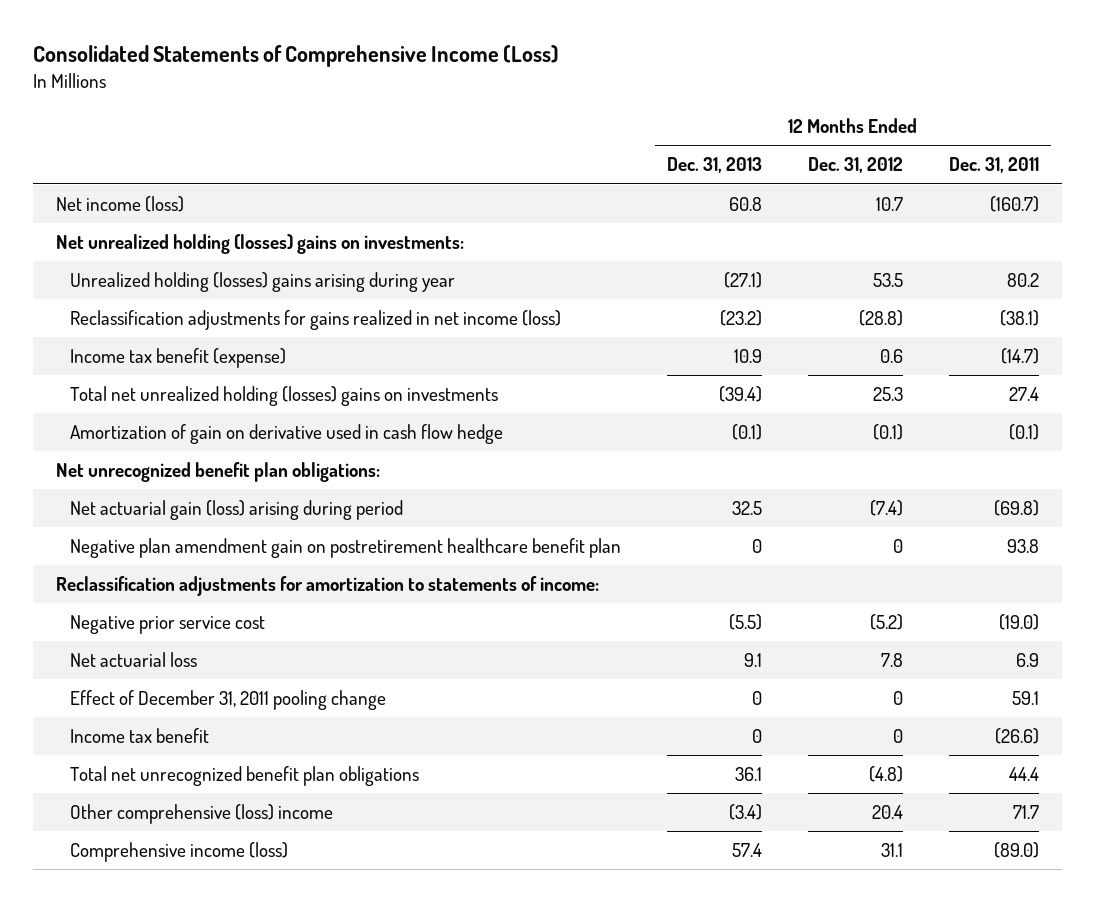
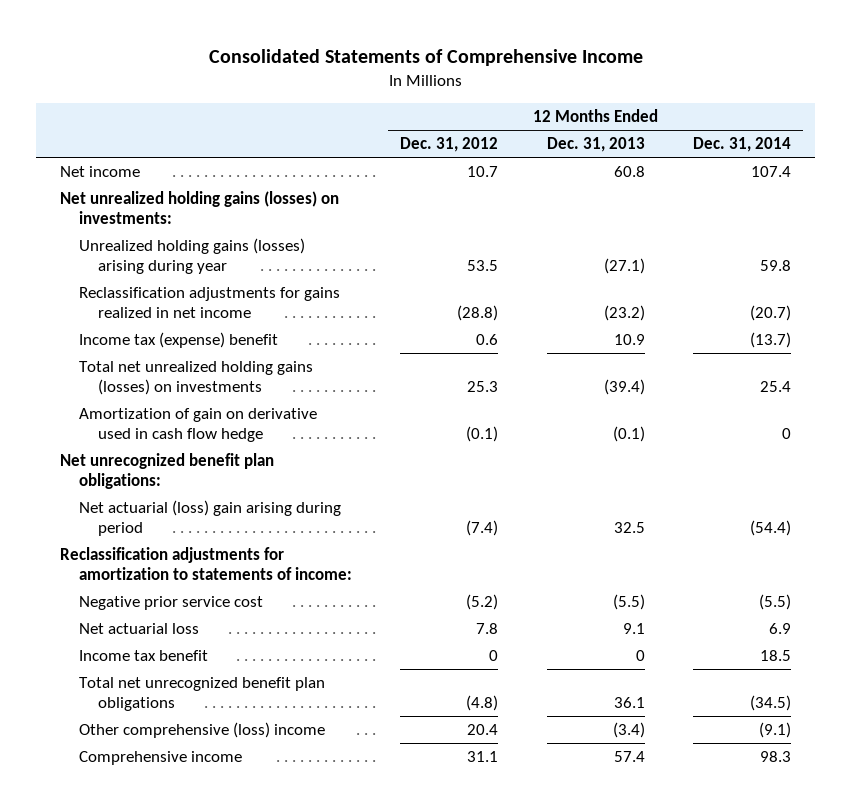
[32,45,559,68] Consolidated Statements of Comprehensive Income (Loss) -> [208,48,643,66] Consolidated Statements of Comprehensive Income
[949,157,1040,174] Dec. 31, 2011 -> none
none -> [693,137,792,153] Dec. 31, 2014
[55,196,184,213] Net income (loss) -> [60,166,141,178] Net income
[55,234,464,255] Net unrealized holding (losses) gains on investments: -> [60,191,340,225] Net unrealized holding gains (losses) on investments:
[69,272,455,293] Unrealized holding (losses) gains arising during year -> [79,238,306,275] Unrealized holding gains (losses) arising during year
[69,310,561,331] Reclassification adjustments for gains realized in net income (loss) -> [79,287,341,319] Reclassification adjustments for gains realized in net income
[69,348,286,369] Income tax benefit (expense) -> [79,332,279,349] Income tax (expense) benefit
[69,386,498,407] Total net unrealized holding (losses) gains on investments -> [79,361,314,396] Total net unrealized holding gains (losses) on investments
[69,538,621,559] Negative plan amendment gain on postretirement healthcare benefit plan -> none
[69,500,403,521] Net actuarial gain (loss) arising during period -> [79,500,342,537] Net actuarial (loss) gain arising during period
[69,690,386,711] Effect of December 31, 2011 pooling change -> none
[69,842,288,863] Comprehensive income (loss) -> [79,751,243,766] Comprehensive income

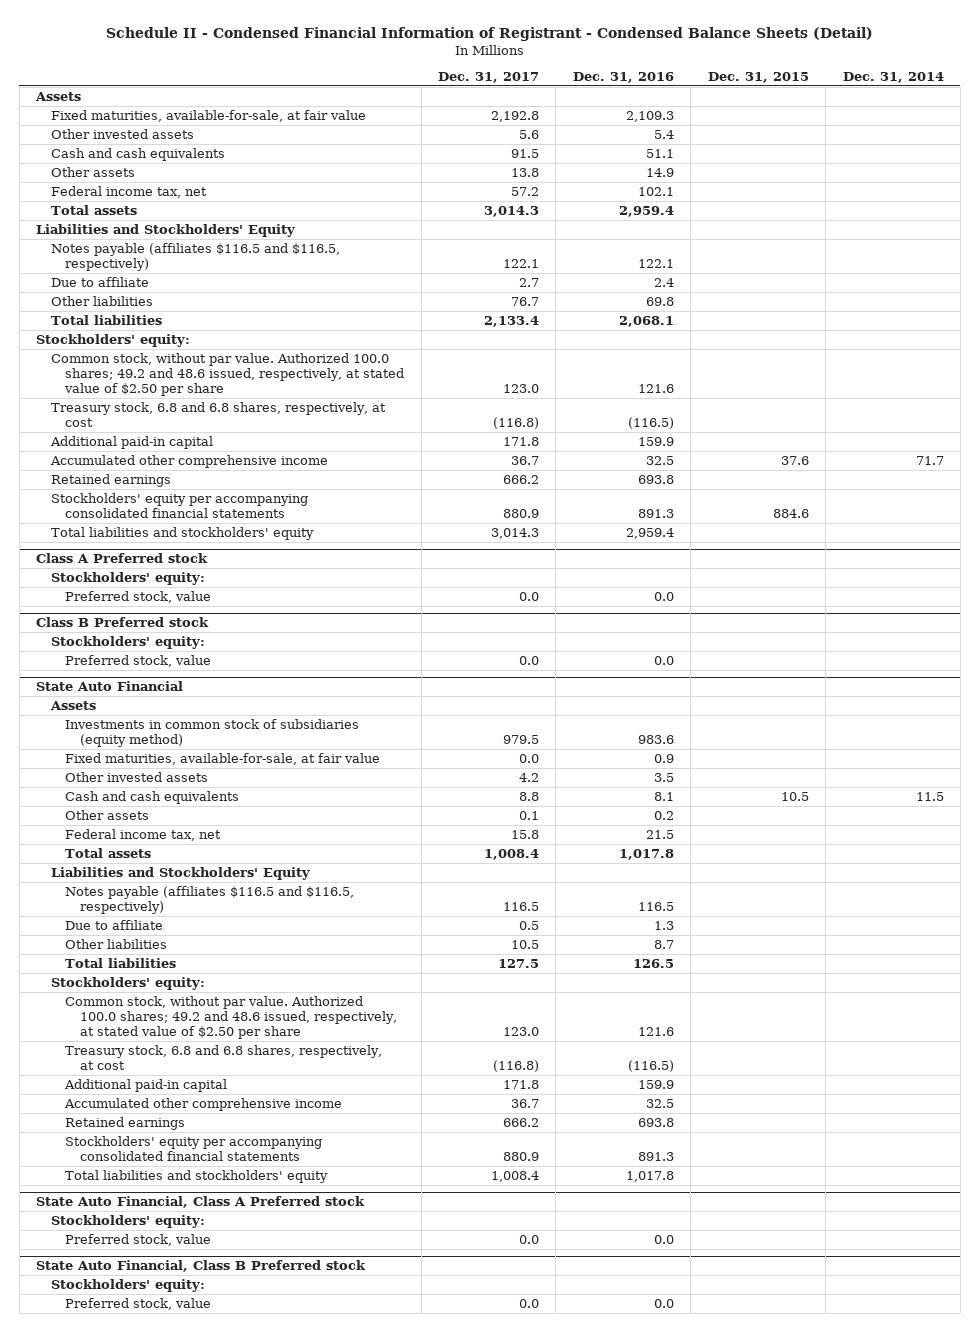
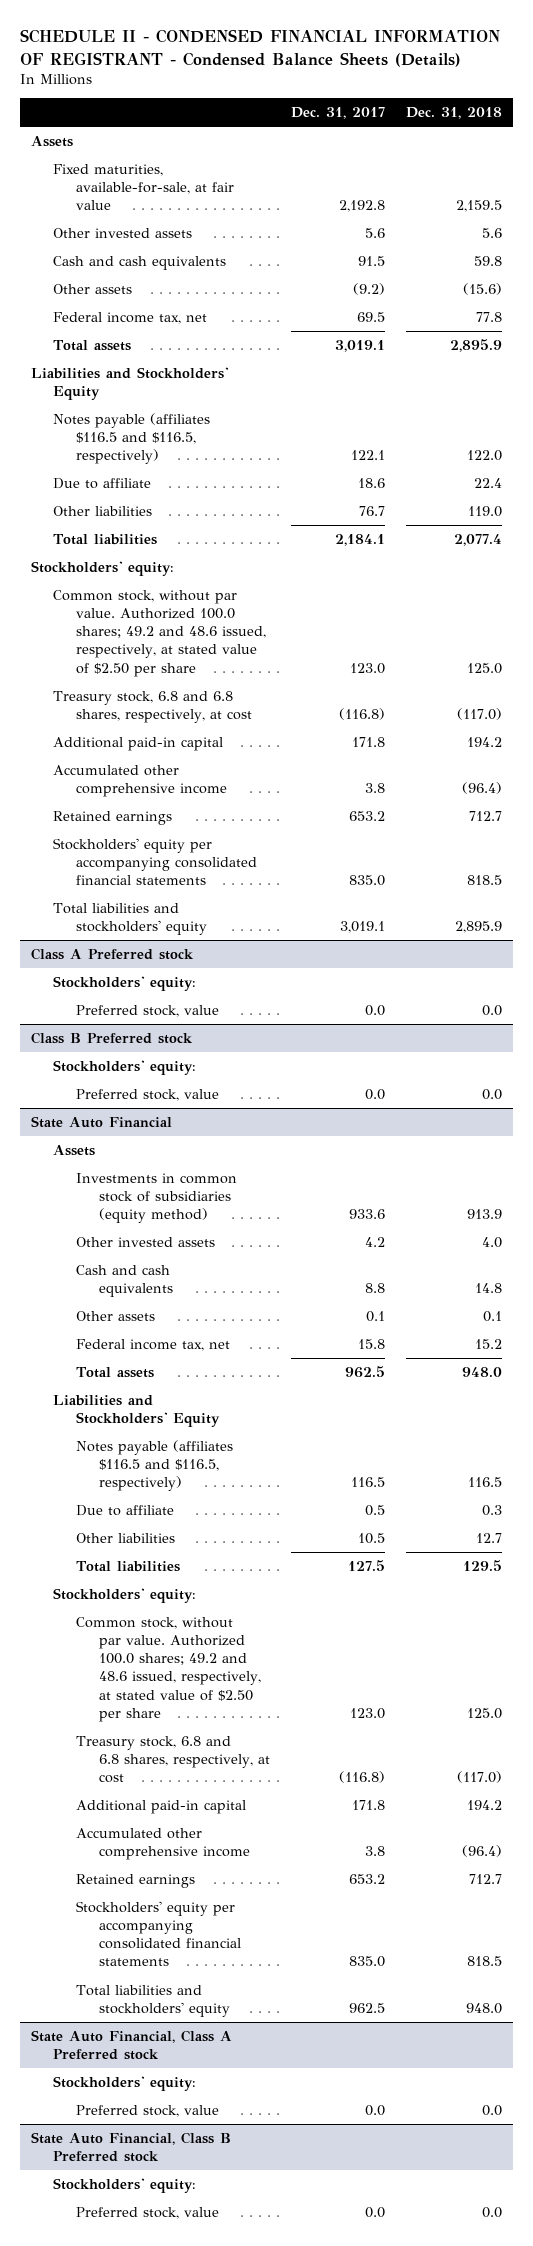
[105,27,873,42] Schedule II - Condensed Financial Information of Registrant - Condensed Balance Sheets (Detail) -> [20,29,501,67] SCHEDULE II - CONDENSED FINANCIAL INFORMATION OF REGISTRANT - Condensed Balance Sheets (Details)
[572,71,674,83] Dec. 31, 2016 -> none
[707,71,809,83] Dec. 31, 2015 -> none
[842,71,944,83] Dec. 31, 2014 -> none
none -> [406,107,503,120] Dec. 31, 2018
[510,167,539,177] 13.8 -> [353,283,386,296] (9.2)
[510,186,539,196] 57.2 -> [357,312,386,323] 69.5
[483,205,539,217] 3,014.3 -> [335,340,386,353] 3,019.1
[518,277,539,287] 2.7 -> [358,478,386,489] 18.6
[483,315,539,327] 2,133.4 -> [335,534,386,547] 2,184.1
[510,455,539,465] 36.7 -> [365,783,386,794] 3.8
[502,474,539,484] 666.2 -> [349,811,386,822] 653.2
[502,508,539,518] 880.9 -> [349,875,386,887] 835.0
[490,527,539,539] 3,014.3 -> [340,921,386,934] 3,019.1
[65,752,381,765] Fixed maturities, available-for-sale, at fair value -> none
[502,734,539,744] 979.5 -> [349,1209,386,1220] 933.6
[483,848,539,860] 1,008.4 -> [345,1366,386,1379] 962.5
[510,1098,539,1108] 36.7 -> [365,1846,386,1857] 3.8
[502,1117,539,1127] 666.2 -> [349,1874,386,1885] 653.2
[502,1151,539,1161] 880.9 -> [349,1956,386,1968] 835.0
[490,1170,539,1182] 1,008.4 -> [349,2003,386,2014] 962.5

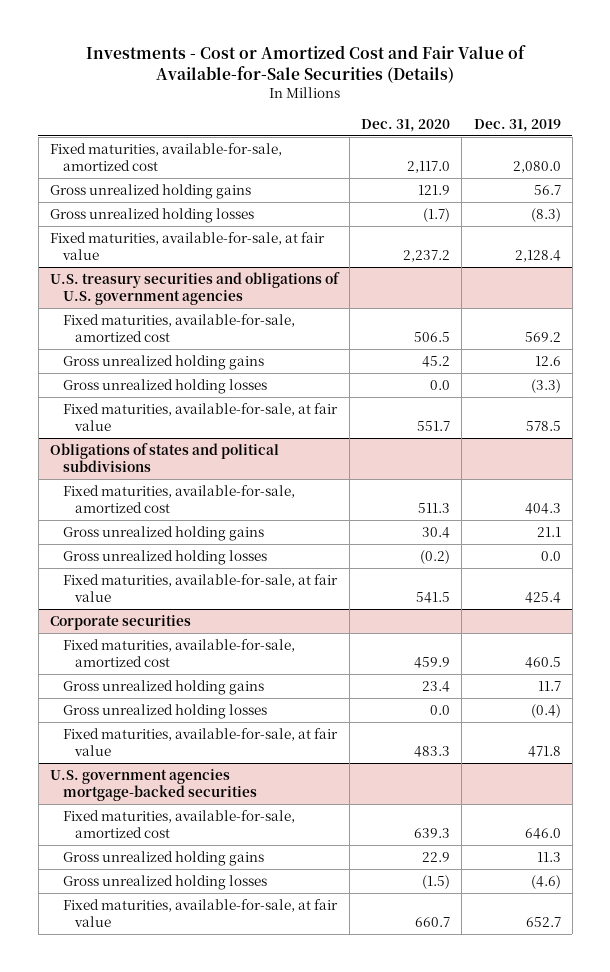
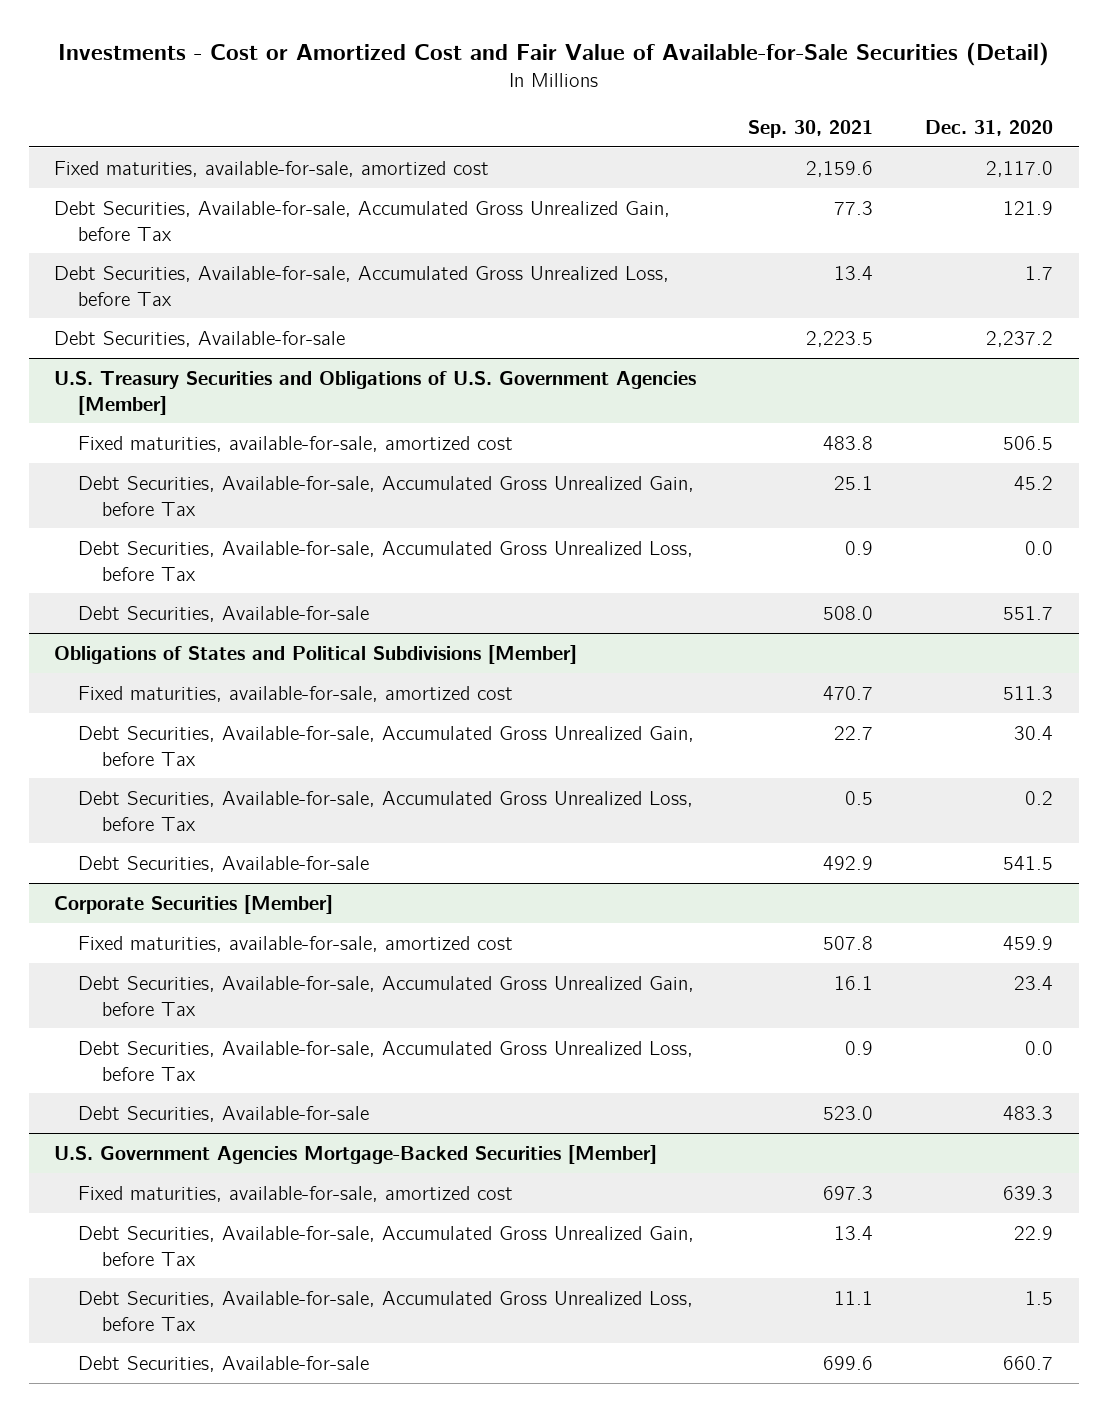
[86,45,527,84] Investments - Cost or Amortized Cost and Fair Value of Available-for-Sale Securities (Details) -> [57,41,1049,66] Investments - Cost or Amortized Cost and Fair Value of Available-for-Sale Securities (Detail)
[473,118,561,132] Dec. 31, 2019 -> none
none -> [748,119,874,138] Sep. 30, 2021
[49,183,251,199] Gross unrealized holding gains -> [54,200,671,241] Debt Securities, Available-for-sale, Accumulated Gross Unrealized Gain, before Tax
[49,207,254,223] Gross unrealized holding losses -> [54,265,670,306] Debt Securities, Available-for-sale, Accumulated Gross Unrealized Loss, before Tax
[423,207,451,222] (1.7) -> [1024,265,1053,280] 1.7
[49,231,325,261] Fixed maturities, available-for-sale, at fair value -> [54,330,346,347] Debt Securities, Available-for-sale
[49,271,340,306] U.S. treasury securities and obligations of U.S. government agencies -> [54,370,697,415] U.S. Treasury Securities and Obligations of U.S. Government Agencies [Member]
[62,354,264,370] Gross unrealized holding gains -> [78,475,695,516] Debt Securities, Available-for-sale, Accumulated Gross Unrealized Gain, before Tax
[62,378,267,394] Gross unrealized holding losses -> [78,540,694,581] Debt Securities, Available-for-sale, Accumulated Gross Unrealized Loss, before Tax
[62,402,338,432] Fixed maturities, available-for-sale, at fair value -> [78,605,370,622] Debt Securities, Available-for-sale
[49,442,279,473] Obligations of states and political subdivisions -> [54,644,578,664] Obligations of States and Political Subdivisions [Member]
[62,525,264,541] Gross unrealized holding gains -> [78,725,695,766] Debt Securities, Available-for-sale, Accumulated Gross Unrealized Gain, before Tax
[62,549,267,565] Gross unrealized holding losses -> [78,790,694,831] Debt Securities, Available-for-sale, Accumulated Gross Unrealized Loss, before Tax
[420,549,451,564] (0.2) -> [1024,790,1053,805] 0.2
[62,573,338,603] Fixed maturities, available-for-sale, at fair value -> [78,855,370,872] Debt Securities, Available-for-sale
[49,614,191,630] Corporate securities -> [54,894,334,914] Corporate Securities [Member]
[62,679,264,695] Gross unrealized holding gains -> [78,975,695,1016] Debt Securities, Available-for-sale, Accumulated Gross Unrealized Gain, before Tax
[62,703,267,719] Gross unrealized holding losses -> [78,1040,694,1081] Debt Securities, Available-for-sale, Accumulated Gross Unrealized Loss, before Tax
[62,727,338,757] Fixed maturities, available-for-sale, at fair value -> [78,1105,370,1122] Debt Securities, Available-for-sale
[49,768,257,802] U.S. government agencies mortgage-backed securities -> [54,1144,658,1164] U.S. Government Agencies Mortgage-Backed Securities [Member]
[62,850,264,866] Gross unrealized holding gains -> [78,1225,695,1266] Debt Securities, Available-for-sale, Accumulated Gross Unrealized Gain, before Tax
[62,874,267,890] Gross unrealized holding losses -> [78,1290,694,1331] Debt Securities, Available-for-sale, Accumulated Gross Unrealized Loss, before Tax
[422,874,451,889] (1.5) -> [1024,1290,1053,1305] 1.5
[62,898,338,928] Fixed maturities, available-for-sale, at fair value -> [78,1355,370,1372] Debt Securities, Available-for-sale

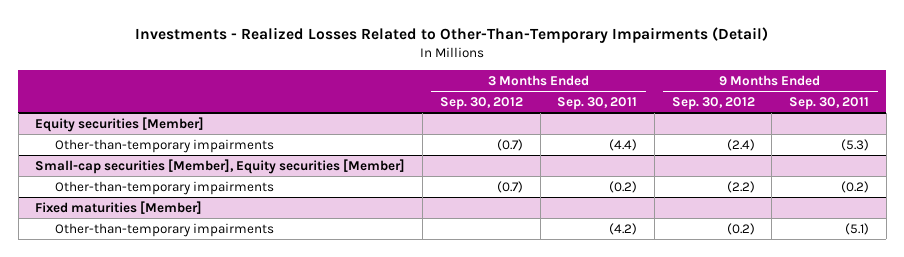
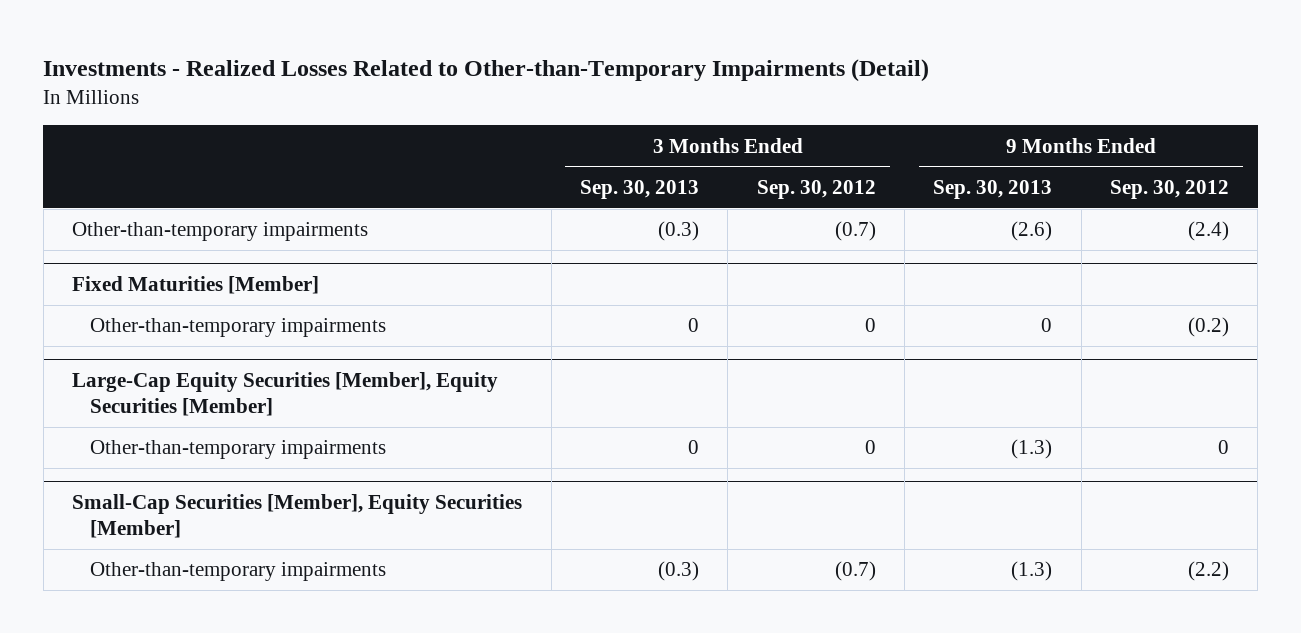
[135,26,769,43] Investments - Realized Losses Related to Other-Than-Temporary Impairments (Detail) -> [43,58,930,82] Investments - Realized Losses Related to Other-than-Temporary Impairments (Detail)
[557,96,638,110] Sep. 30, 2011 -> none
[788,96,869,110] Sep. 30, 2011 -> none
none -> [579,179,699,199] Sep. 30, 2013
none -> [933,179,1053,199] Sep. 30, 2013
[35,116,205,132] Equity securities [Member] -> none
none -> [72,275,320,294] Fixed Maturities [Member]
none -> [90,318,387,338] Other-than-temporary impairments
none -> [72,371,499,417] Large-Cap Equity Securities [Member], Equity Securities [Member]
none -> [90,440,387,460] Other-than-temporary impairments
[35,158,406,174] Small-cap securities [Member], Equity securities [Member] -> [72,493,523,539] Small-Cap Securities [Member], Equity Securities [Member]
[35,200,203,214] Fixed maturities [Member] -> none
[55,222,275,237] Other-than-temporary impairments -> none

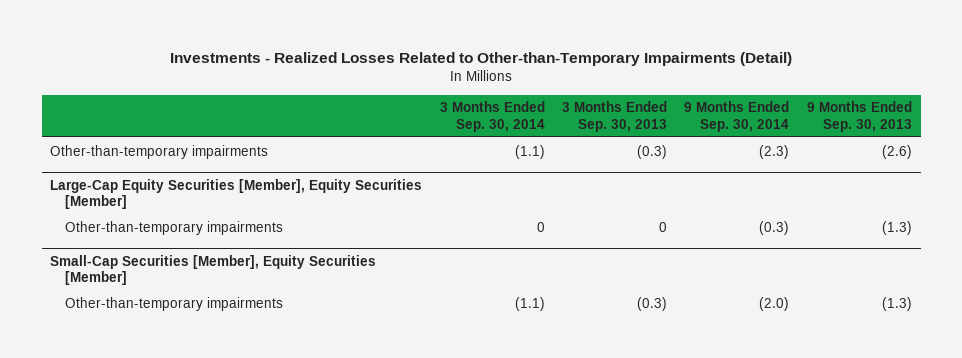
[756,179,876,199] Sep. 30, 2012 -> none
[1109,179,1229,199] Sep. 30, 2012 -> none
none -> [439,101,545,132] 3 Months Ended Sep. 30, 2014
none -> [684,101,790,132] 9 Months Ended Sep. 30, 2014
[72,275,320,294] Fixed Maturities [Member] -> none
[90,318,387,338] Other-than-temporary impairments -> none

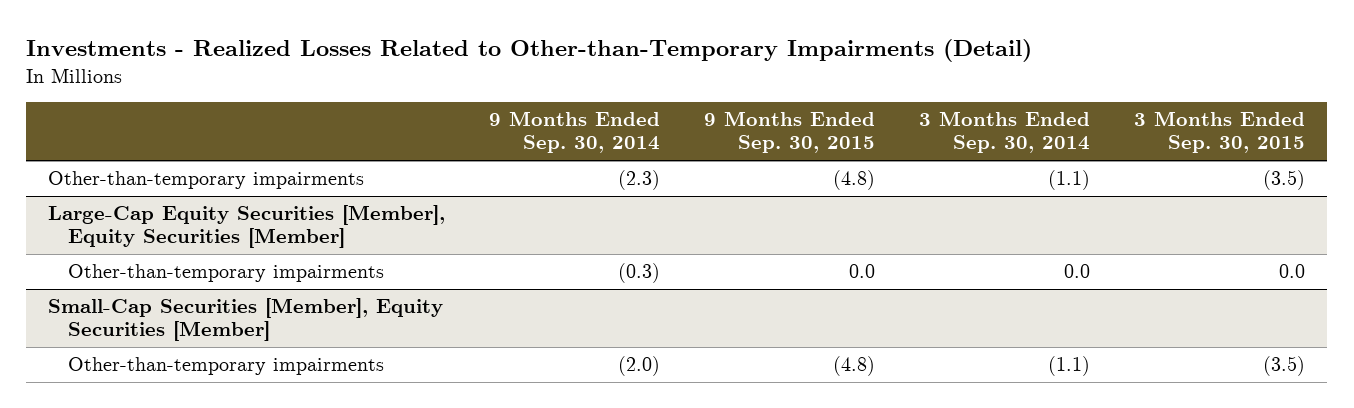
[562,101,668,132] 3 Months Ended Sep. 30, 2013 -> none
[806,101,912,132] 9 Months Ended Sep. 30, 2013 -> none
none -> [704,111,876,154] 9 Months Ended Sep. 30, 2015
none -> [1134,111,1306,154] 3 Months Ended Sep. 30, 2015
[536,221,545,232] 0 -> [1064,264,1091,279] 0.0

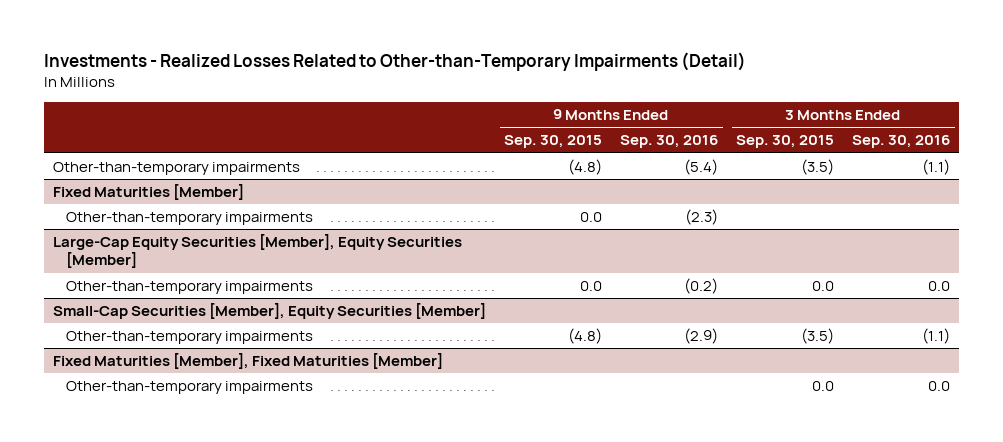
[489,111,661,154] 9 Months Ended Sep. 30, 2014 -> none
[919,111,1091,154] 3 Months Ended Sep. 30, 2014 -> none
none -> [620,135,719,149] Sep. 30, 2016
none -> [852,135,951,149] Sep. 30, 2016
none -> [53,184,245,201] Fixed Maturities [Member]
none -> [66,212,314,226] Other-than-temporary impairments
none -> [53,353,444,370] Fixed Maturities [Member], Fixed Maturities [Member]
none -> [66,381,314,395] Other-than-temporary impairments

